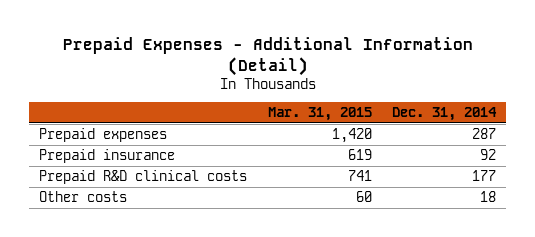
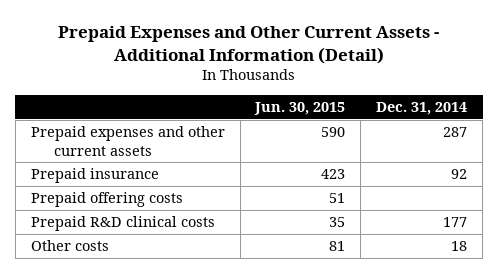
[62,37,473,76] Prepaid Expenses - Additional Information (Detail) -> [57,25,439,64] Prepaid Expenses and Other Current Assets - Additional Information (Detail)
[267,107,372,122] Mar. 31, 2015 -> none
none -> [254,102,346,116] Jun. 30, 2015
[39,128,168,143] Prepaid expenses -> [30,126,225,156] Prepaid expenses and other current assets
none -> [30,192,183,208] Prepaid offering costs

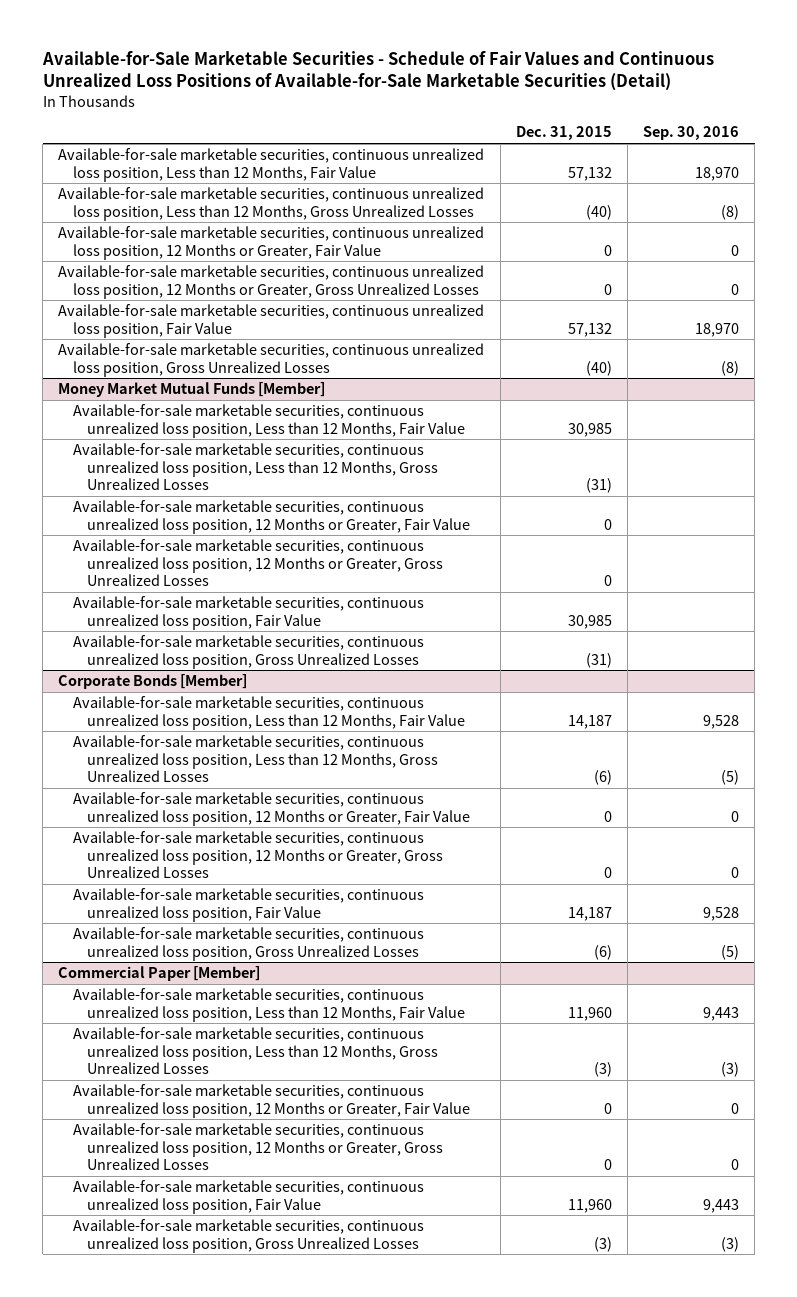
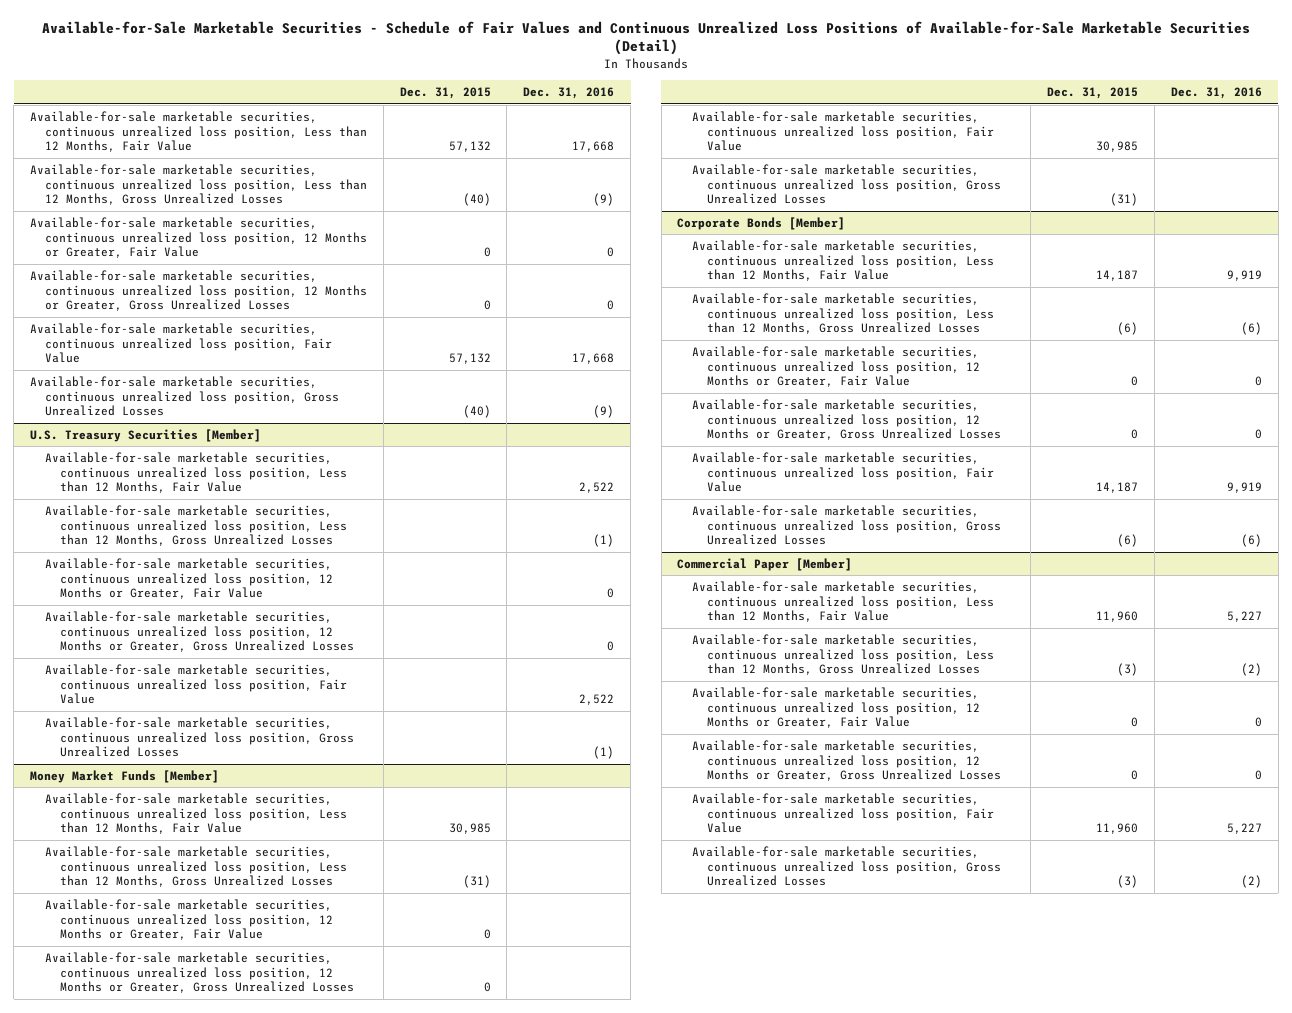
[642,126,739,141] Sep. 30, 2016 -> none
none -> [523,87,615,100] Dec. 31, 2016
none -> [29,428,261,442] U.S. Treasury Securities [Member]
none -> [44,451,347,494] Available-for-sale marketable securities, continuous unrealized loss position, Less than 12 Months, Fair Value
none -> [44,504,347,547] Available-for-sale marketable securities, continuous unrealized loss position, Less than 12 Months, Gross Unrealized Losses
none -> [44,557,333,600] Available-for-sale marketable securities, continuous unrealized loss position, 12 Months or Greater, Fair Value
none -> [44,610,354,653] Available-for-sale marketable securities, continuous unrealized loss position, 12 Months or Greater, Gross Unrealized Losses
none -> [44,663,347,705] Available-for-sale marketable securities, continuous unrealized loss position, Fair Value
none -> [44,716,354,758] Available-for-sale marketable securities, continuous unrealized loss position, Gross Unrealized Losses
[58,382,326,398] Money Market Mutual Funds [Member] -> [29,769,219,783] Money Market Funds [Member]

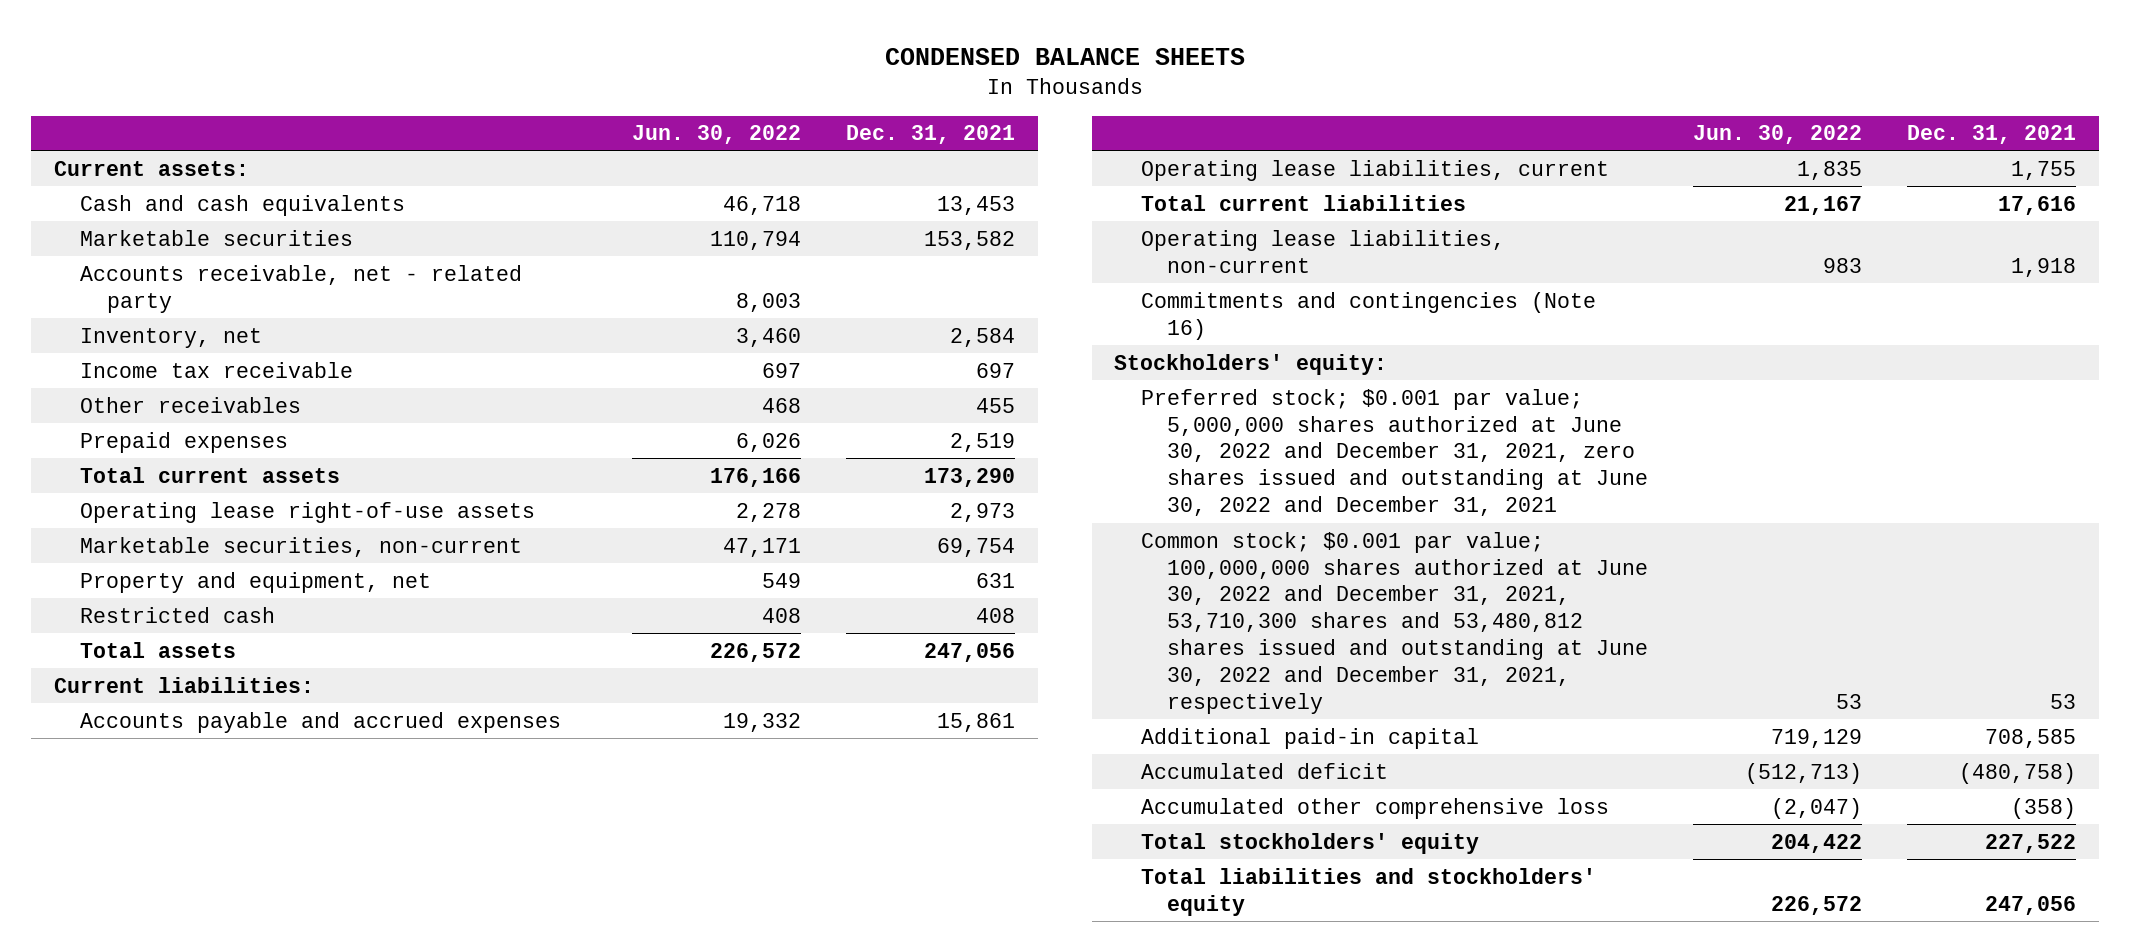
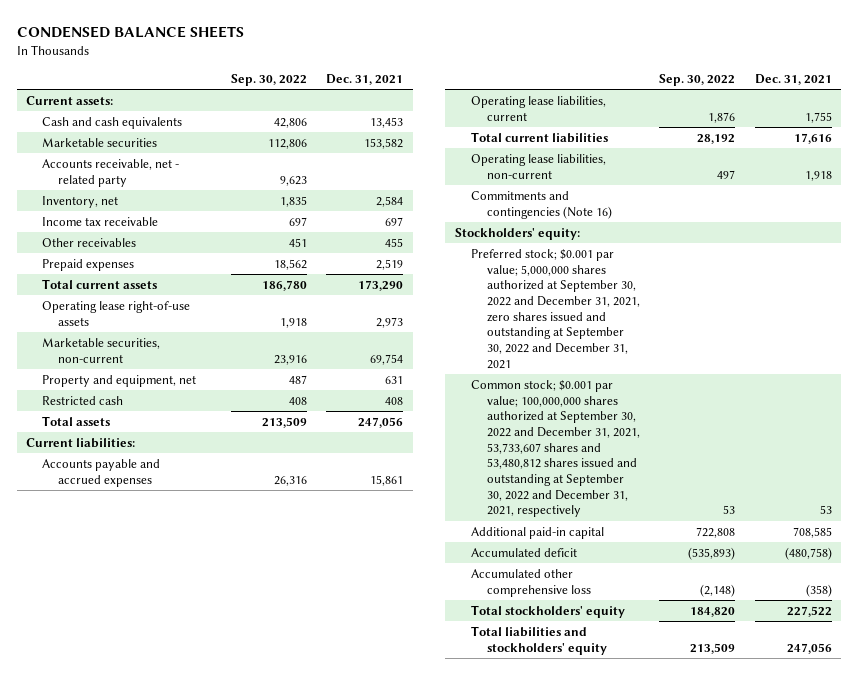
[632,125,802,145] Jun. 30, 2022 -> none
none -> [230,73,307,86] Sep. 30, 2022
[1140,388,1649,517] Preferred stock; $0.001 par value; 5,000,000 shares authorized at June 30, 2022 and December 31, 2021, zero shares issued and outstanding at June 30, 2022 and December 31, 2021 -> [471,248,641,369] Preferred stock; $0.001 par value; 5,000,000 shares authorized at September 30, 2022 and December 31, 2021, zero shares issued and outstanding at September 30, 2022 and December 31, 2021
[1140,531,1649,715] Common stock; $0.001 par value; 100,000,000 shares authorized at June 30, 2022 and December 31, 2021, 53,710,300 shares and 53,480,812 shares issued and outstanding at June 30, 2022 and December 31, 2021, respectively -> [471,379,641,518] Common stock; $0.001 par value; 100,000,000 shares authorized at September 30, 2022 and December 31, 2021, 53,733,607 shares and 53,480,812 shares issued and outstanding at September 30, 2022 and December 31, 2021, respectively

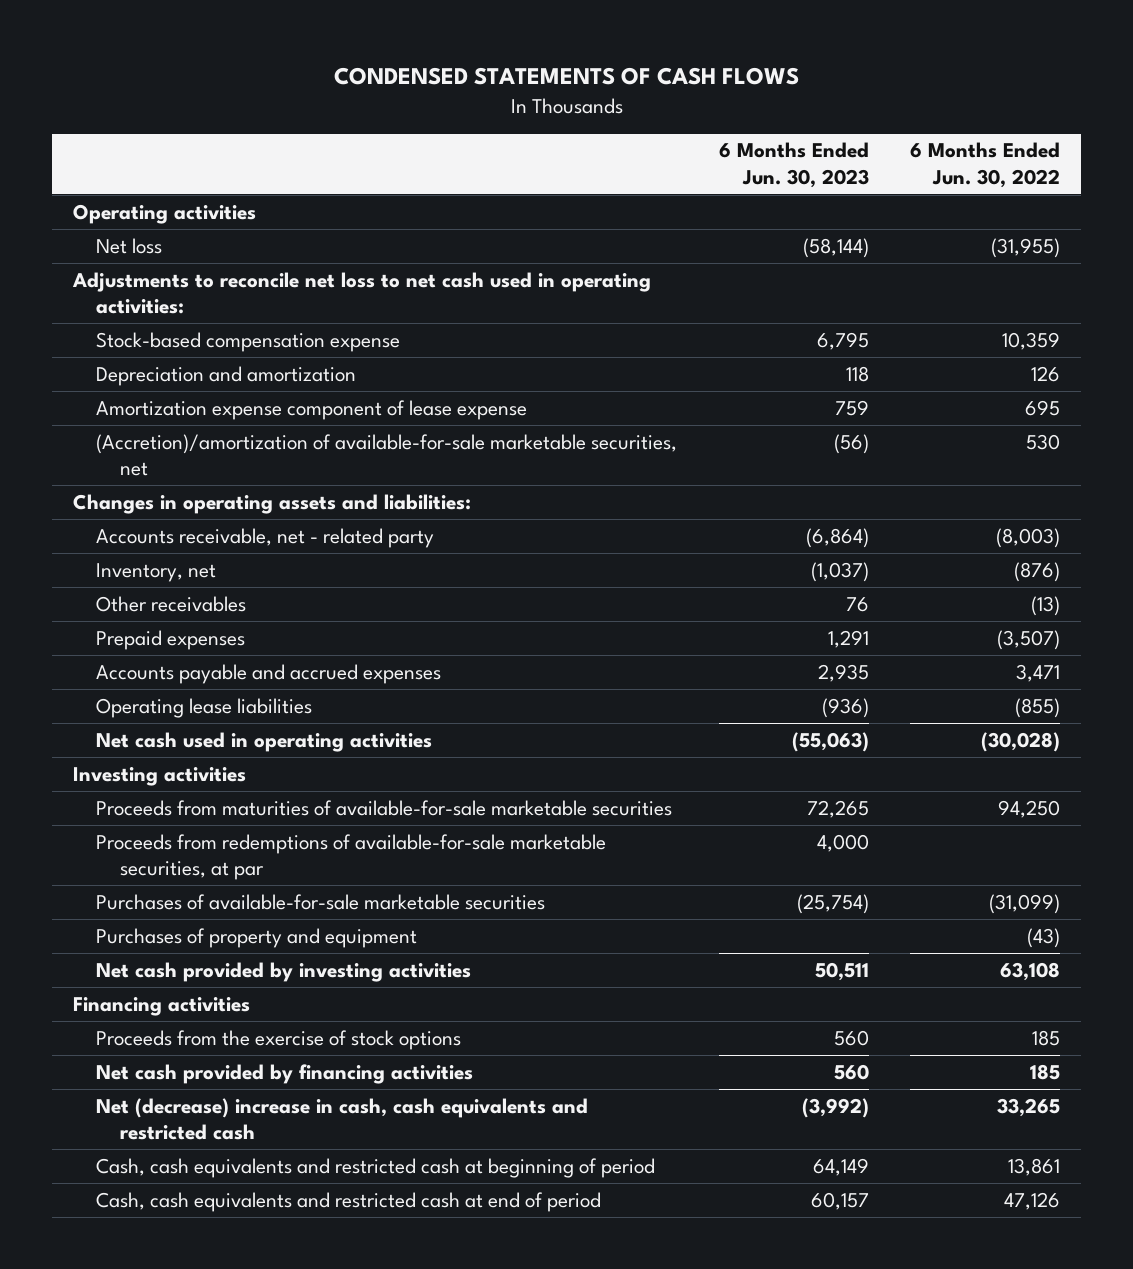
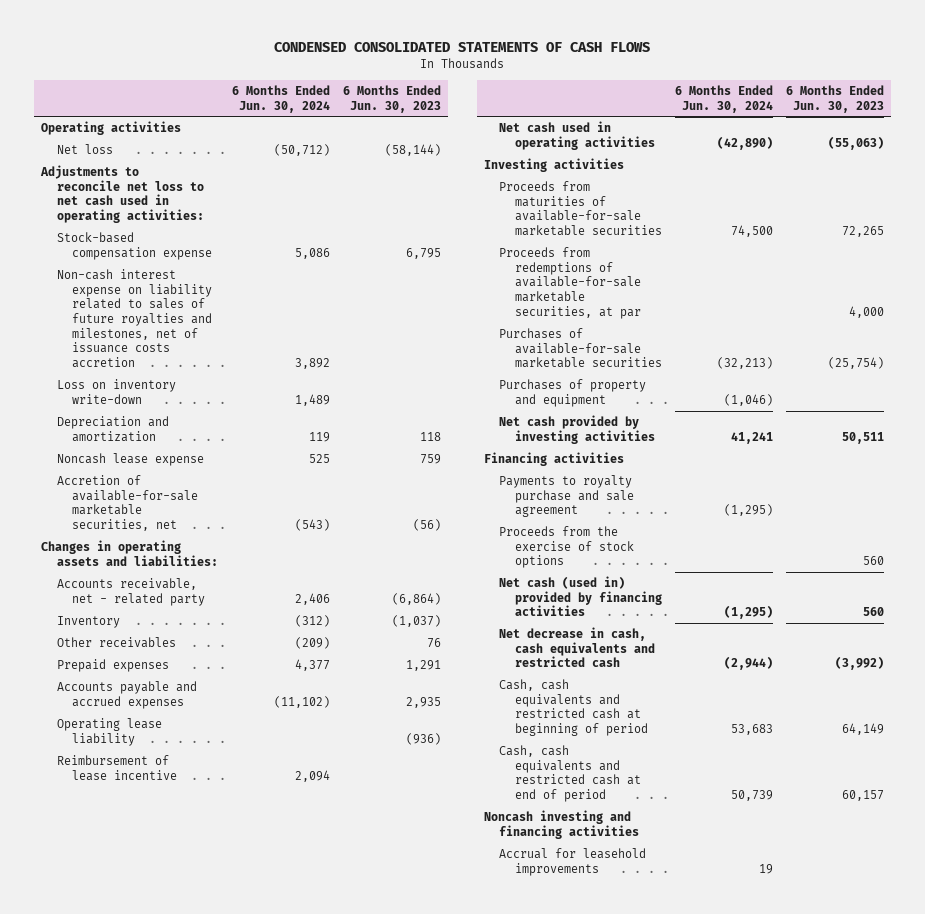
[333,67,799,86] CONDENSED STATEMENTS OF CASH FLOWS -> [274,42,651,53] CONDENSED CONSOLIDATED STATEMENTS OF CASH FLOWS
[910,142,1061,189] 6 Months Ended Jun. 30, 2022 -> none
none -> [232,84,331,113] 6 Months Ended Jun. 30, 2024
none -> [56,269,213,368] Non-cash interest expense on liability related to sales of future royalties and milestones, net of issuance costs accretion
none -> [56,379,176,404] Loss on inventory write-down
[96,399,528,420] Amortization expense component of lease expense -> [56,453,204,467] Noncash lease expense
[96,433,678,477] (Accretion)/amortization of available-for-sale marketable securities, net -> [56,475,199,531] Accretion of available-for-sale marketable securities, net
[96,562,217,582] Inventory, net -> [56,616,120,629] Inventory
[96,697,313,718] Operating lease liabilities -> [56,718,162,746] Operating lease liability
none -> [56,755,178,781] Reimbursement of lease incentive
none -> [499,475,635,518] Payments to royalty purchase and sale agreement
[96,1063,474,1084] Net cash provided by financing activities -> [499,576,663,617] Net cash (used in) provided by financing activities
[96,1097,589,1141] Net (decrease) increase in cash, cash equivalents and restricted cash -> [499,627,656,668] Net decrease in cash, cash equivalents and restricted cash
none -> [483,810,640,839] Noncash investing and financing activities
none -> [499,848,647,876] Accrual for leasehold improvements

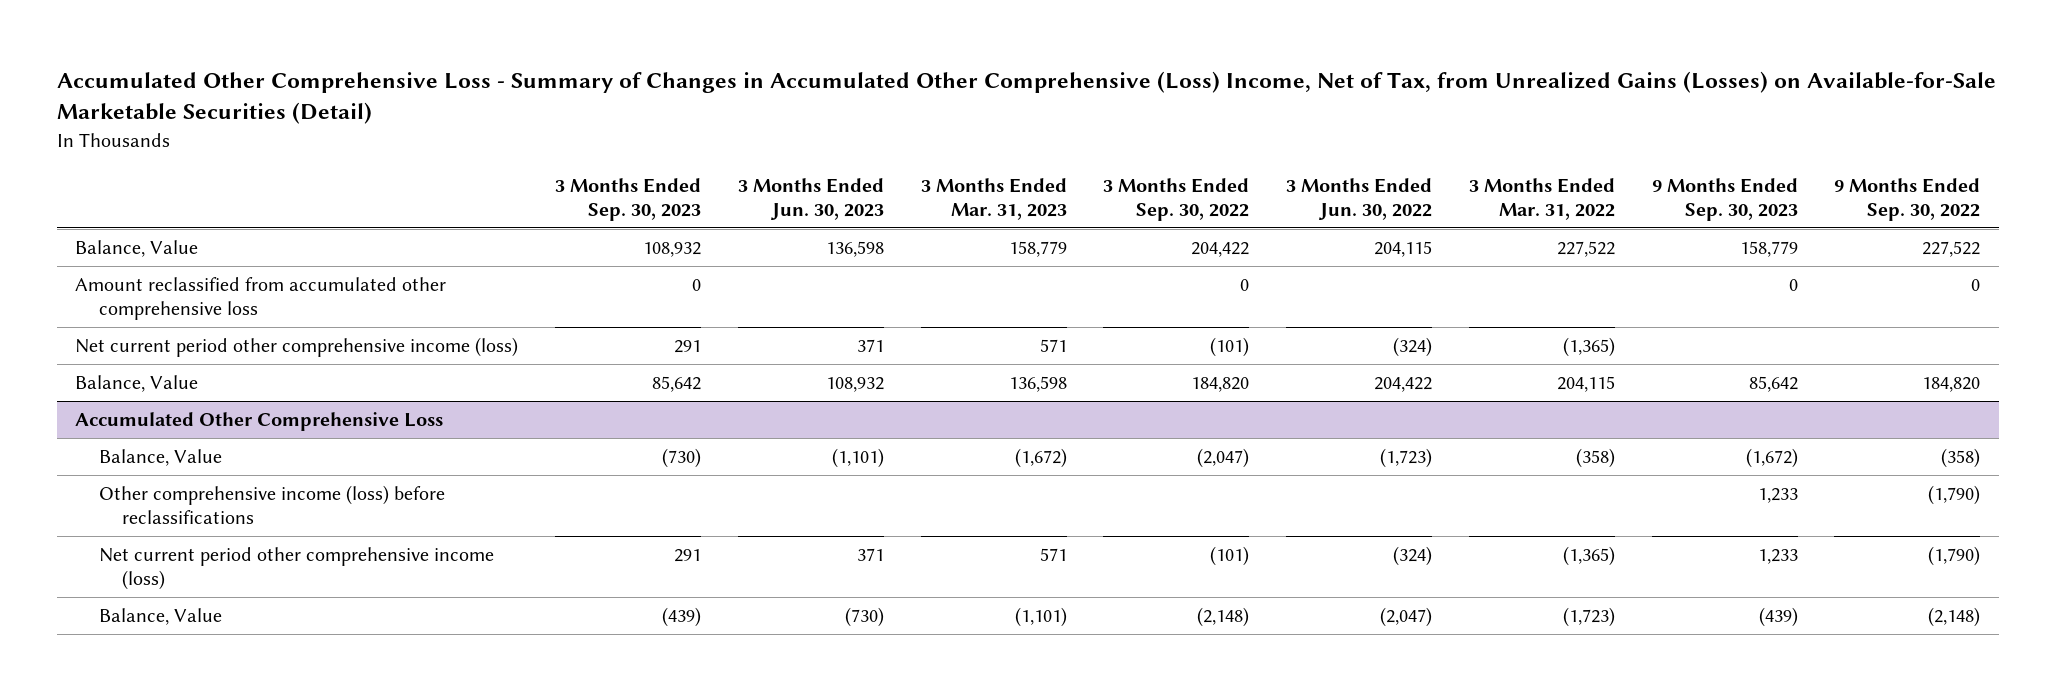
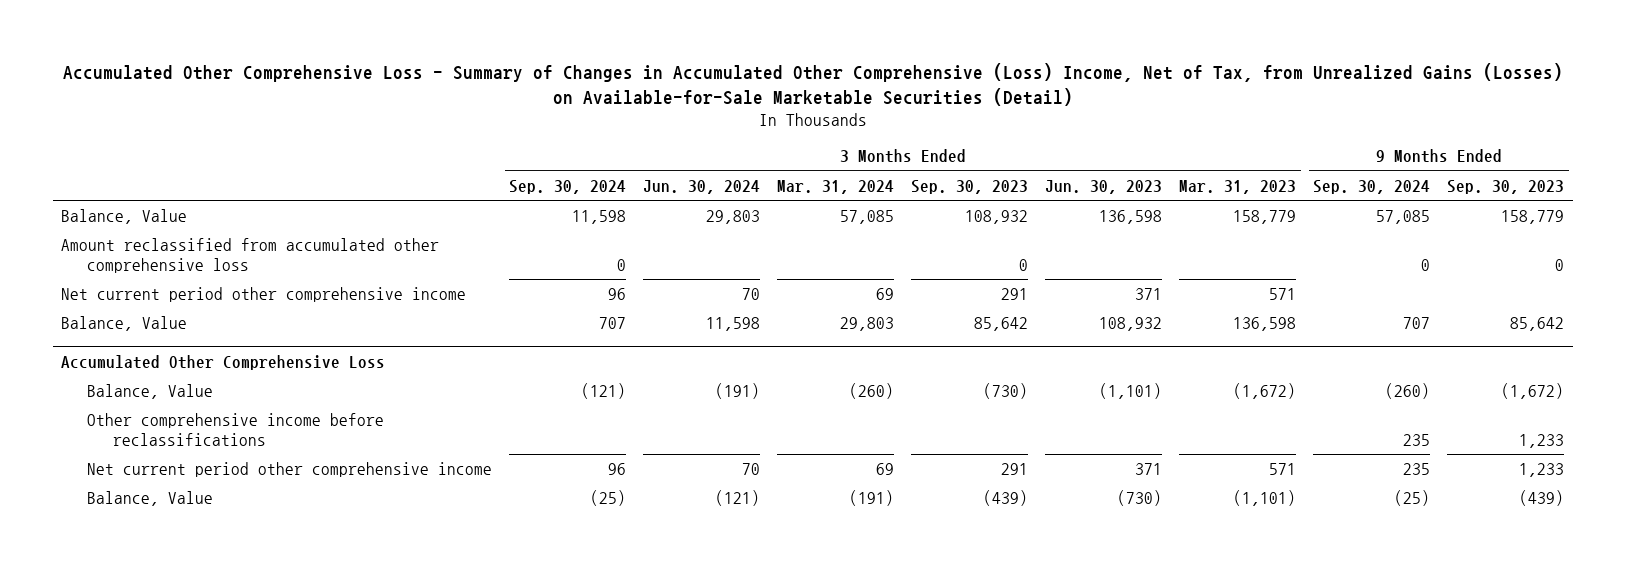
[1103,177,1250,221] 3 Months Ended Sep. 30, 2022 -> none
[1286,177,1433,220] 3 Months Ended Jun. 30, 2022 -> none
[1468,177,1615,220] 3 Months Ended Mar. 31, 2022 -> none
[1834,177,1981,221] 9 Months Ended Sep. 30, 2022 -> none
none -> [508,179,626,194] Sep. 30, 2024
none -> [643,179,761,194] Jun. 30, 2024
none -> [777,179,895,194] Mar. 31, 2024
none -> [1313,179,1431,194] Sep. 30, 2024
[75,336,519,357] Net current period other comprehensive income (loss) -> [61,286,467,302] Net current period other comprehensive income
[98,484,445,525] Other comprehensive income (loss) before reclassifications -> [86,412,384,446] Other comprehensive income before reclassifications
[98,546,494,591] Net current period other comprehensive income (loss) -> [86,461,492,477] Net current period other comprehensive income

